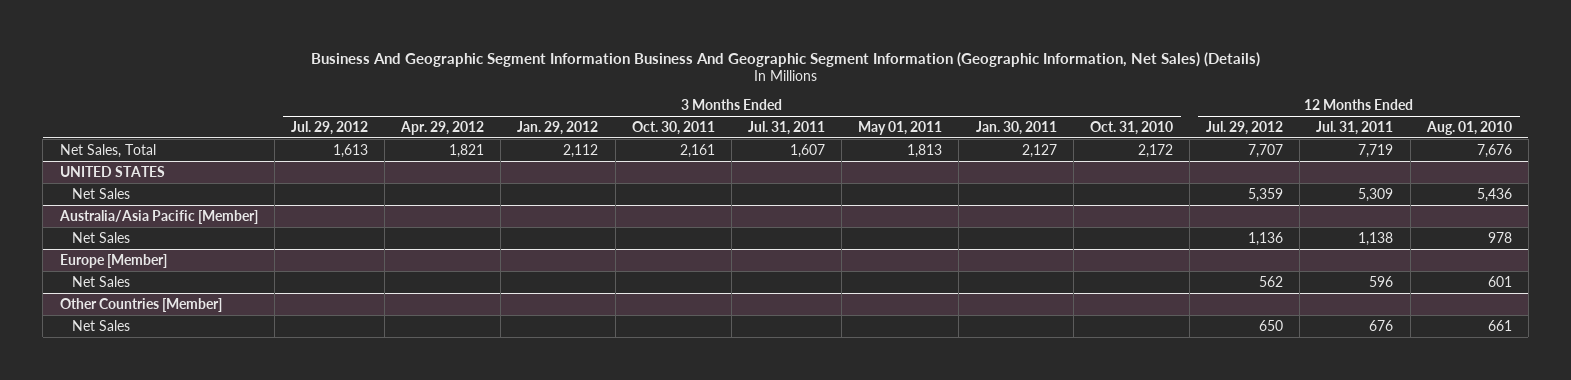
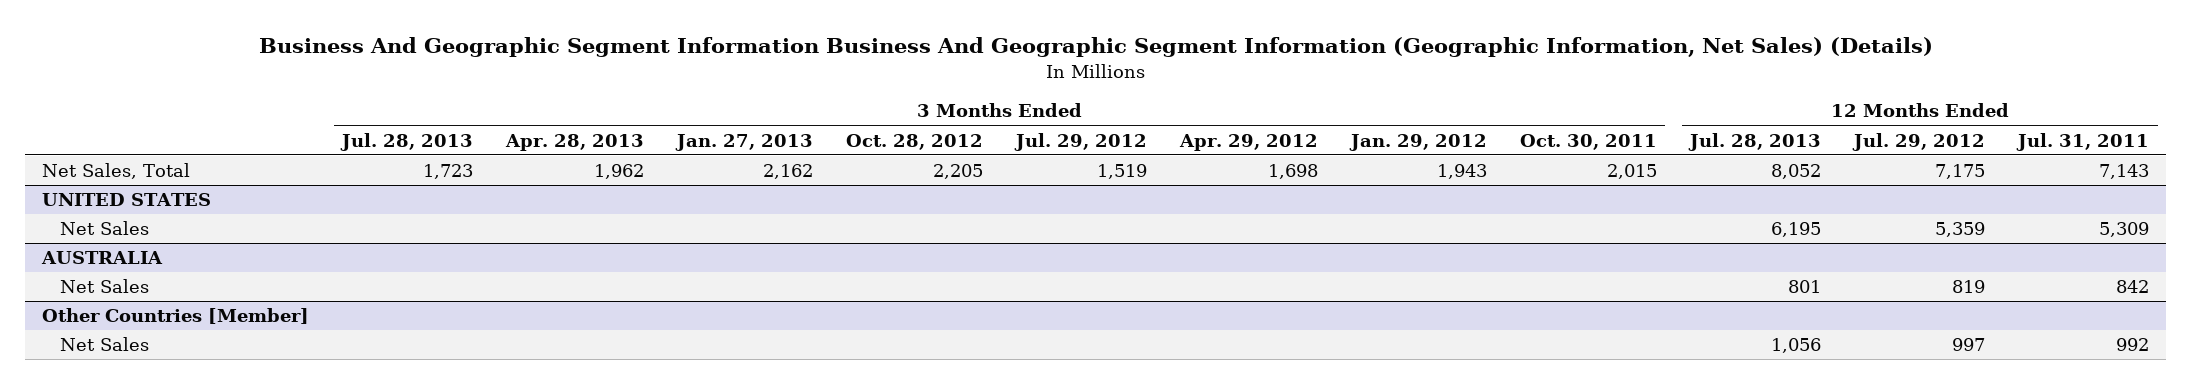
[748,120,826,135] Jul. 31, 2011 -> none
[858,120,943,135] May 01, 2011 -> none
[975,120,1057,135] Jan. 30, 2011 -> none
[1089,120,1173,135] Oct. 31, 2010 -> none
[1425,120,1512,135] Aug. 01, 2010 -> none
none -> [339,132,473,151] Jul. 28, 2013
none -> [504,133,644,151] Apr. 28, 2013
none -> [675,133,814,151] Jan. 27, 2013
none -> [846,133,984,150] Oct. 28, 2012
none -> [1688,132,1822,151] Jul. 28, 2013
[332,143,368,158] 1,613 -> [1097,164,1148,180] 1,519
[449,143,485,158] 1,821 -> [1268,164,1319,180] 1,698
[563,143,599,158] 2,112 -> [1437,164,1488,180] 1,943
[679,143,715,158] 2,161 -> [1607,164,1658,180] 2,015
[1248,143,1284,158] 7,707 -> [1935,164,1986,180] 7,175
[1358,143,1394,158] 7,719 -> [2099,164,2150,180] 7,143
[58,209,258,224] Australia/Asia Pacific [Member] -> none
[59,253,167,268] Europe [Member] -> none
[71,275,130,287] Net Sales -> none
none -> [40,251,163,265] AUSTRALIA
[1248,231,1284,246] 1,136 -> [1952,280,1986,294] 819
[1358,231,1394,246] 1,138 -> [2116,280,2150,294] 842
[1259,319,1284,331] 650 -> [1952,338,1986,352] 997
[1369,319,1394,331] 676 -> [2116,338,2150,352] 992

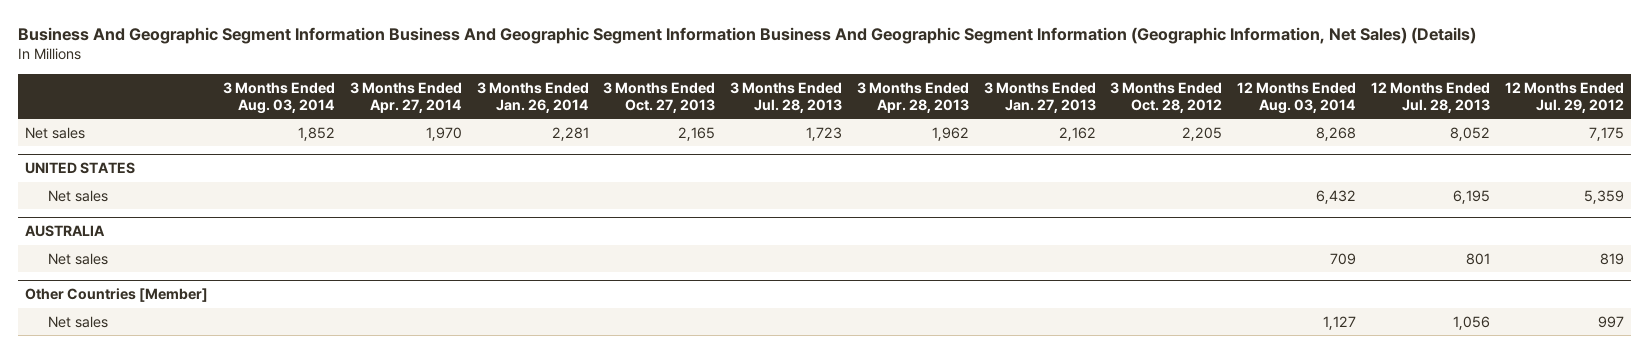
[258,37,1933,58] Business And Geographic Segment Information Business And Geographic Segment Information (Geographic Information, Net Sales) (Details) -> [17,27,1476,45] Business And Geographic Segment Information Business And Geographic Segment Information Business And Geographic Segment Information (Geographic Information, Net Sales) (Details)
[1014,132,1148,151] Jul. 29, 2012 -> none
[1179,133,1319,151] Apr. 29, 2012 -> none
[1349,133,1488,151] Jan. 29, 2012 -> none
[1520,133,1658,150] Oct. 30, 2011 -> none
[2016,132,2150,151] Jul. 31, 2011 -> none
none -> [222,81,335,114] 3 Months Ended Aug. 03, 2014
none -> [349,81,462,113] 3 Months Ended Apr. 27, 2014
none -> [476,81,589,113] 3 Months Ended Jan. 26, 2014
none -> [603,81,716,113] 3 Months Ended Oct. 27, 2013
none -> [1237,81,1357,114] 12 Months Ended Aug. 03, 2014
[41,163,190,180] Net Sales, Total -> [25,126,86,139] Net sales
[60,221,150,236] Net Sales -> [47,189,108,202] Net sales
[60,279,150,294] Net Sales -> [47,252,108,265] Net sales
[60,337,150,352] Net Sales -> [47,315,108,328] Net sales

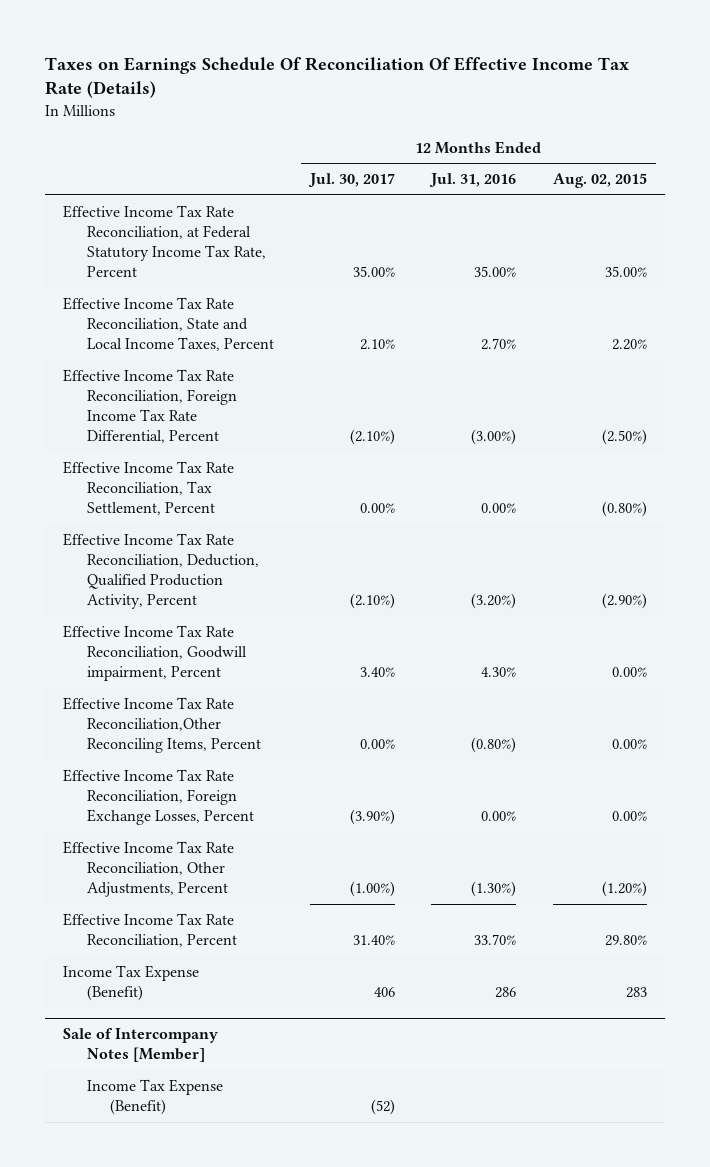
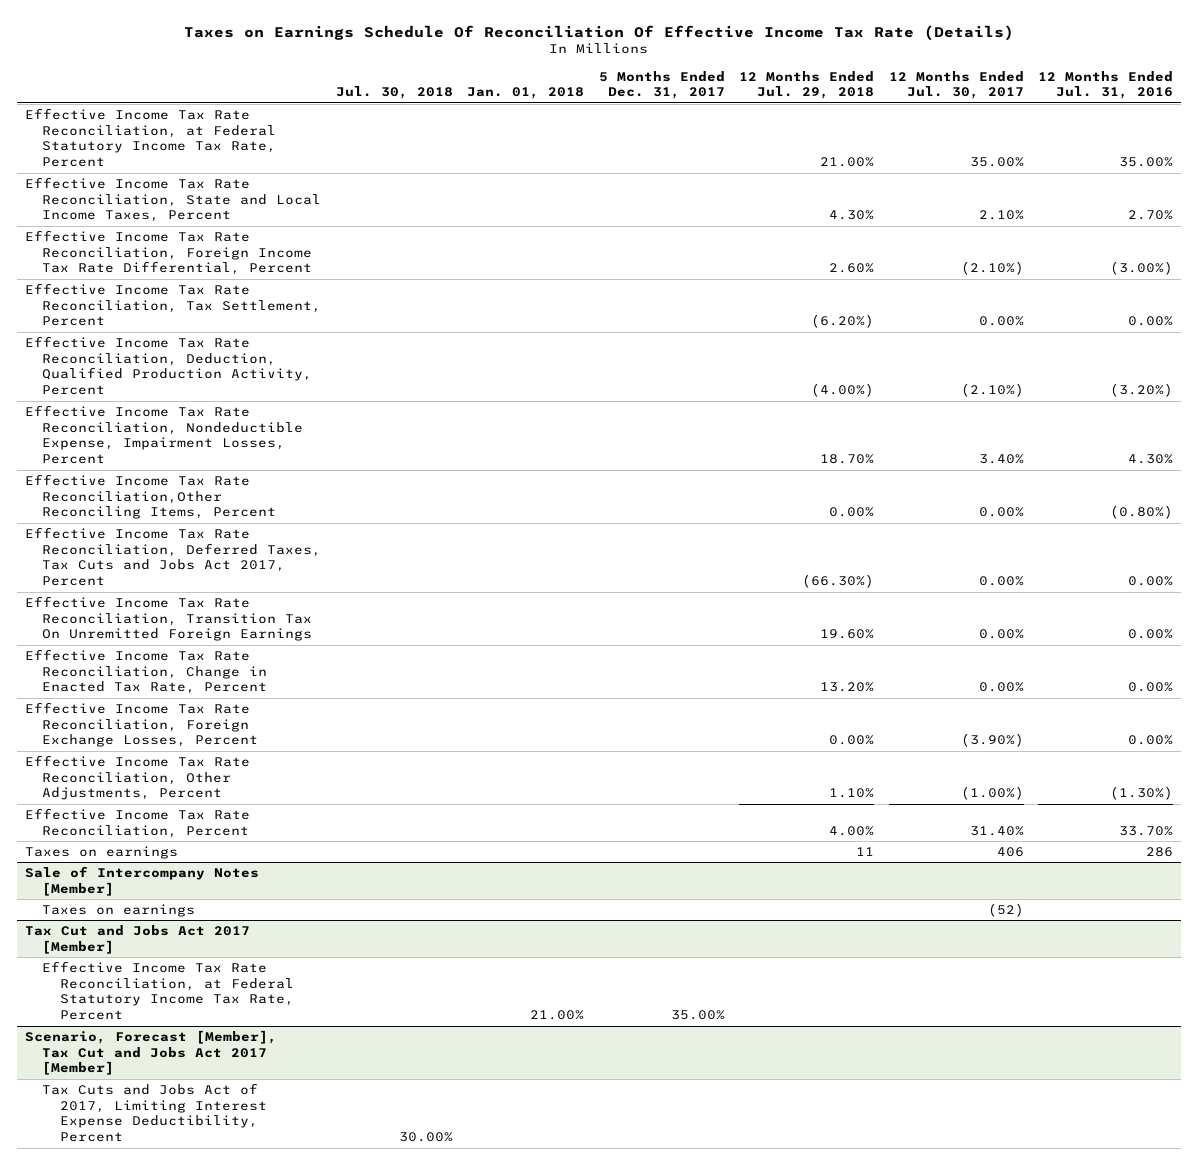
[552,173,647,189] Aug. 02, 2015 -> none
none -> [335,86,453,100] Jul. 30, 2018
none -> [467,87,585,100] Jan. 01, 2018
none -> [598,70,725,100] 5 Months Ended Dec. 31, 2017
none -> [739,70,875,100] 12 Months Ended Jul. 29, 2018
[63,624,247,682] Effective Income Tax Rate Reconciliation, Goodwill impairment, Percent -> [24,404,304,465] Effective Income Tax Rate Reconciliation, Nondeductible Expense, Impairment Losses, Percent
none -> [24,526,322,587] Effective Income Tax Rate Reconciliation, Deferred Taxes, Tax Cuts and Jobs Act 2017, Percent
none -> [24,595,313,642] Effective Income Tax Rate Reconciliation, Transition Tax On Unremitted Foreign Earnings
none -> [24,648,268,695] Effective Income Tax Rate Reconciliation, Change in Enacted Tax Rate, Percent
[63,964,200,1002] Income Tax Expense (Benefit) -> [24,845,178,859] Taxes on earnings
[86,1078,223,1116] Income Tax Expense (Benefit) -> [42,903,196,917] Taxes on earnings
none -> [24,924,250,954] Tax Cut and Jobs Act 2017 [Member]
none -> [42,960,295,1021] Effective Income Tax Rate Reconciliation, at Federal Statutory Income Tax Rate, Percent
none -> [24,1029,277,1076] Scenario, Forecast [Member], Tax Cut and Jobs Act 2017 [Member]
none -> [42,1082,268,1143] Tax Cuts and Jobs Act of 2017, Limiting Interest Expense Deductibility, Percent

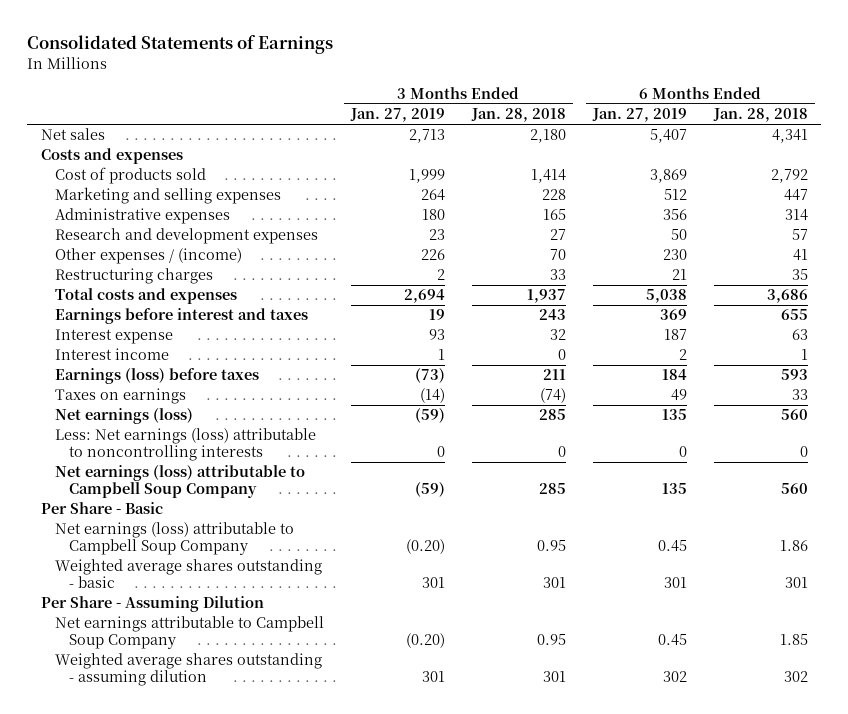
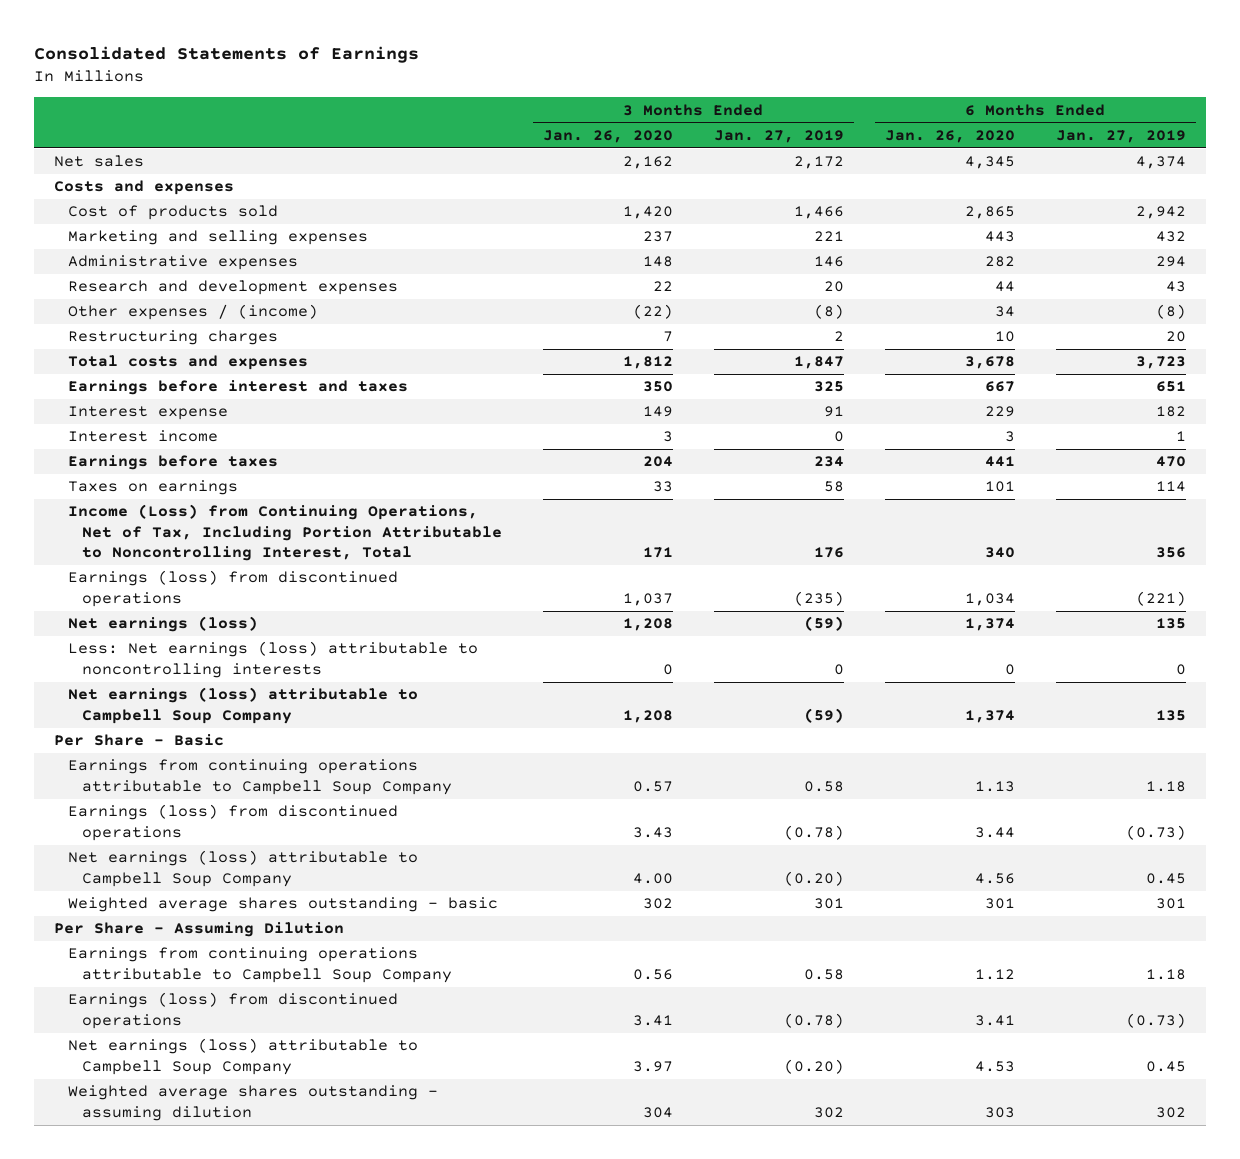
[470,108,566,123] Jan. 28, 2018 -> none
[712,108,808,123] Jan. 28, 2018 -> none
none -> [542,129,673,143] Jan. 26, 2020
none -> [884,129,1015,143] Jan. 26, 2020
[408,129,445,144] 2,713 -> [793,156,844,170] 2,172
[649,129,687,144] 5,407 -> [1135,156,1186,170] 4,374
[408,169,445,184] 1,999 -> [793,206,844,220] 1,466
[649,169,687,184] 3,869 -> [1135,206,1186,220] 2,942
[420,189,445,202] 264 -> [813,231,844,242] 221
[663,189,687,201] 512 -> [1155,231,1186,243] 432
[421,209,445,221] 180 -> [813,256,844,268] 146
[662,209,687,221] 356 -> [1155,256,1186,268] 294
[428,229,445,241] 23 -> [823,281,844,293] 20
[670,229,687,241] 50 -> [1165,281,1186,293] 43
[420,249,445,261] 226 -> [813,304,844,320] (8)
[662,249,687,261] 230 -> [1155,304,1186,320] (8)
[671,269,687,281] 21 -> [1165,331,1186,343] 20
[403,289,445,304] 2,694 -> [793,356,844,370] 1,847
[645,289,687,304] 5,038 -> [1135,356,1186,370] 3,723
[428,309,445,321] 19 -> [813,381,844,393] 325
[659,309,687,321] 369 -> [1155,381,1186,393] 651
[428,329,445,341] 93 -> [823,406,844,418] 91
[663,329,687,341] 187 -> [1155,406,1186,418] 182
[437,349,445,361] 1 -> [833,431,844,443] 0
[678,349,687,361] 2 -> [1175,431,1186,442] 1
[54,368,259,385] Earnings (loss) before taxes -> [68,455,279,471] Earnings before taxes
[414,368,445,384] (73) -> [813,456,844,468] 234
[661,369,687,381] 184 -> [1155,456,1186,468] 470
[419,388,445,404] (14) -> [823,481,844,493] 58
[670,389,687,402] 49 -> [1155,481,1186,493] 114
none -> [68,504,502,562] Income (Loss) from Continuing Operations, Net of Tax, Including Portion Attributable to Noncontrolling Interest, Total
none -> [68,570,399,607] Earnings (loss) from discontinued operations
none -> [68,759,452,795] Earnings from continuing operations attributable to Campbell Soup Company
none -> [68,804,399,841] Earnings (loss) from discontinued operations
none -> [68,947,452,983] Earnings from continuing operations attributable to Campbell Soup Company
none -> [68,992,399,1029] Earnings (loss) from discontinued operations
[54,616,324,650] Net earnings attributable to Campbell Soup Company -> [68,1038,419,1075] Net earnings (loss) attributable to Campbell Soup Company
[421,671,445,683] 301 -> [813,1106,844,1118] 302

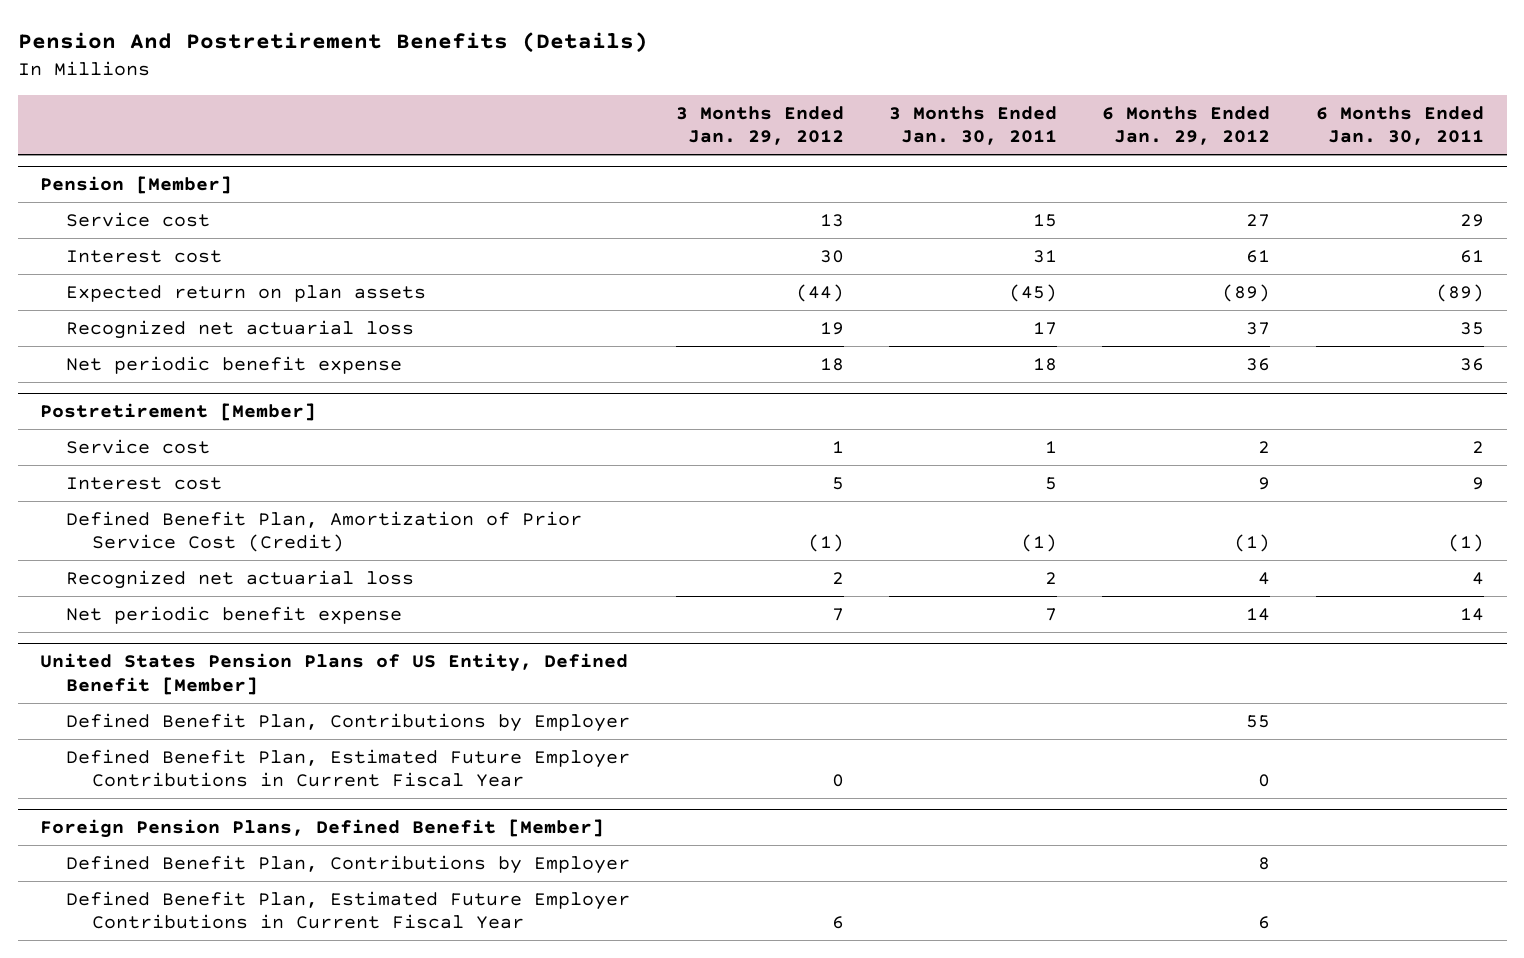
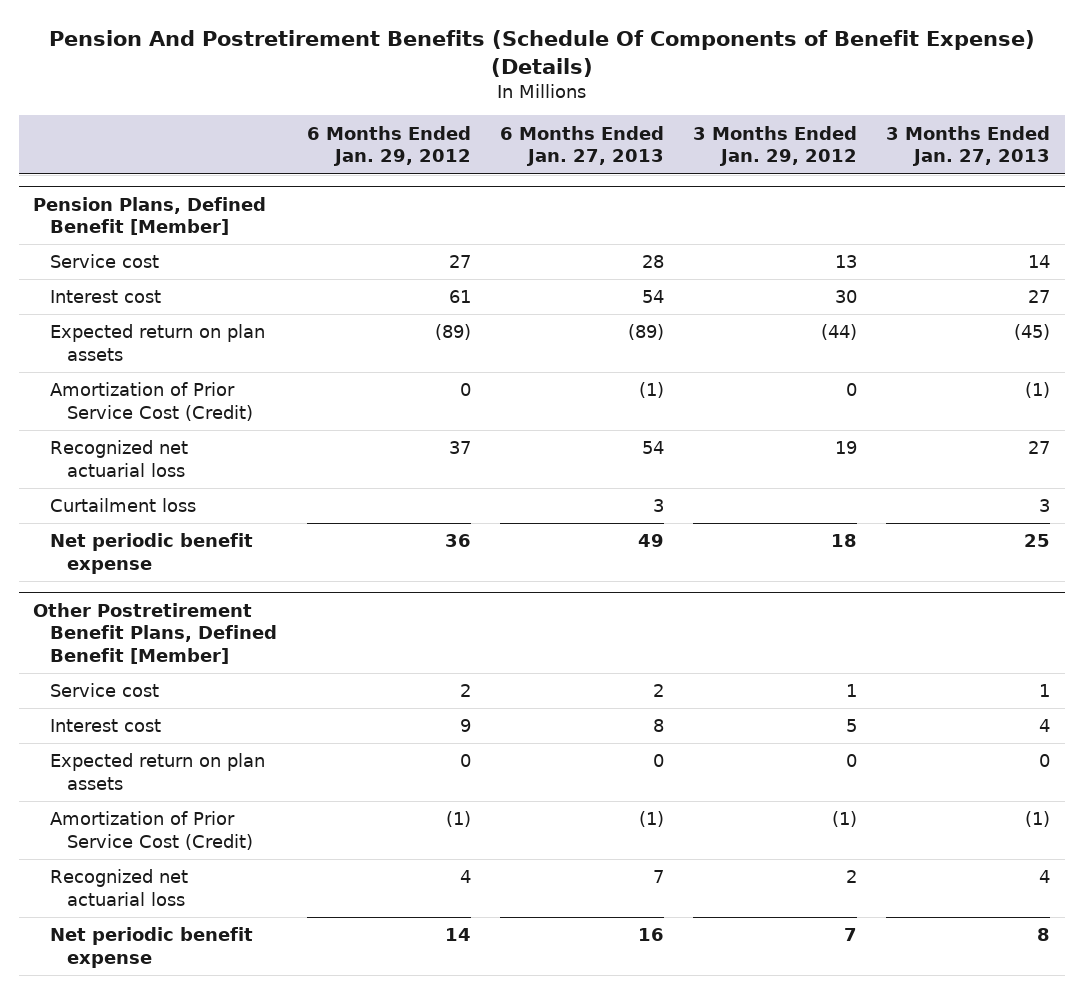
[17,32,648,54] Pension And Postretirement Benefits (Details) -> [48,30,1035,77] Pension And Postretirement Benefits (Schedule Of Components of Benefit Expense) (Details)
[889,105,1058,146] 3 Months Ended Jan. 30, 2011 -> none
[1315,105,1484,146] 6 Months Ended Jan. 30, 2011 -> none
none -> [499,125,664,167] 6 Months Ended Jan. 27, 2013
none -> [886,125,1051,167] 3 Months Ended Jan. 27, 2013
[40,176,233,195] Pension [Member] -> none
none -> [33,196,267,236] Pension Plans, Defined Benefit [Member]
none -> [50,382,254,421] Amortization of Prior Service Cost (Credit)
none -> [50,498,197,513] Curtailment loss
[40,403,317,422] Postretirement [Member] -> none
none -> [33,602,278,664] Other Postretirement Benefit Plans, Defined Benefit [Member]
none -> [50,753,266,790] Expected return on plan assets
[66,510,583,552] Defined Benefit Plan, Amortization of Prior Service Cost (Credit) -> [50,811,254,850] Amortization of Prior Service Cost (Credit)
[40,653,629,695] United States Pension Plans of US Entity, Defined Benefit [Member] -> none
[66,712,631,732] Defined Benefit Plan, Contributions by Employer -> none
[66,748,631,787] Defined Benefit Plan, Estimated Future Employer Contributions in Current Fiscal Year -> none
[40,819,605,839] Foreign Pension Plans, Defined Benefit [Member] -> none
[66,854,631,874] Defined Benefit Plan, Contributions by Employer -> none
[66,890,631,929] Defined Benefit Plan, Estimated Future Employer Contributions in Current Fiscal Year -> none

